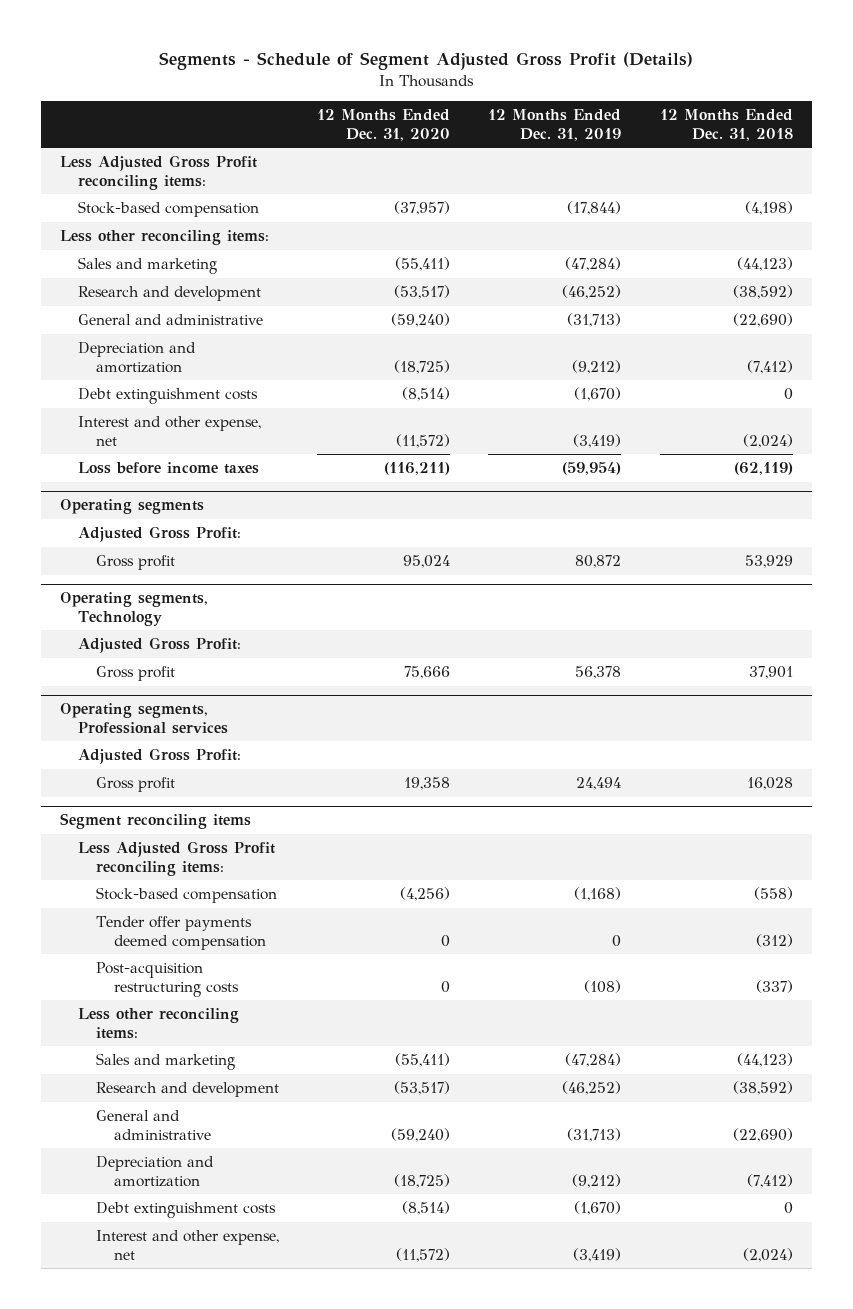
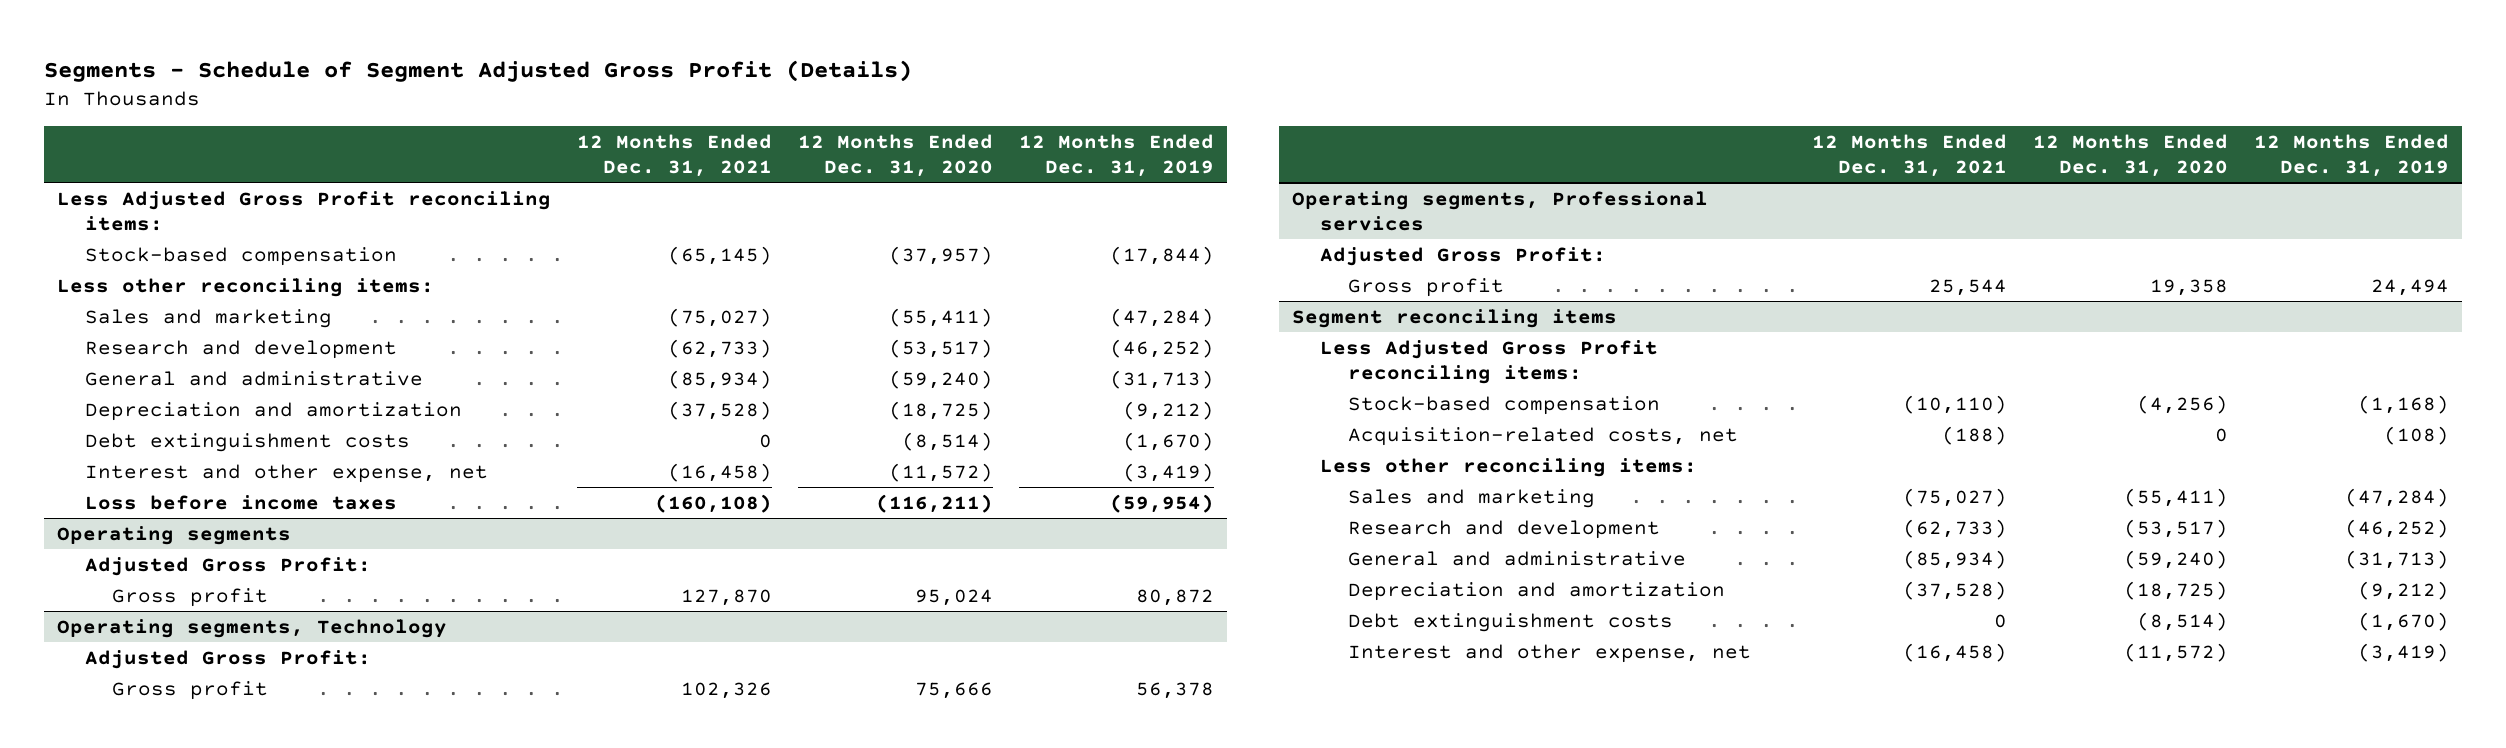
[659,108,793,141] 12 Months Ended Dec. 31, 2018 -> none
none -> [576,133,772,178] 12 Months Ended Dec. 31, 2021
[96,916,266,950] Tender offer payments deemed compensation -> none
[96,962,239,997] Post-acquisition restructuring costs -> [1347,426,1738,446] Acquisition-related costs, net

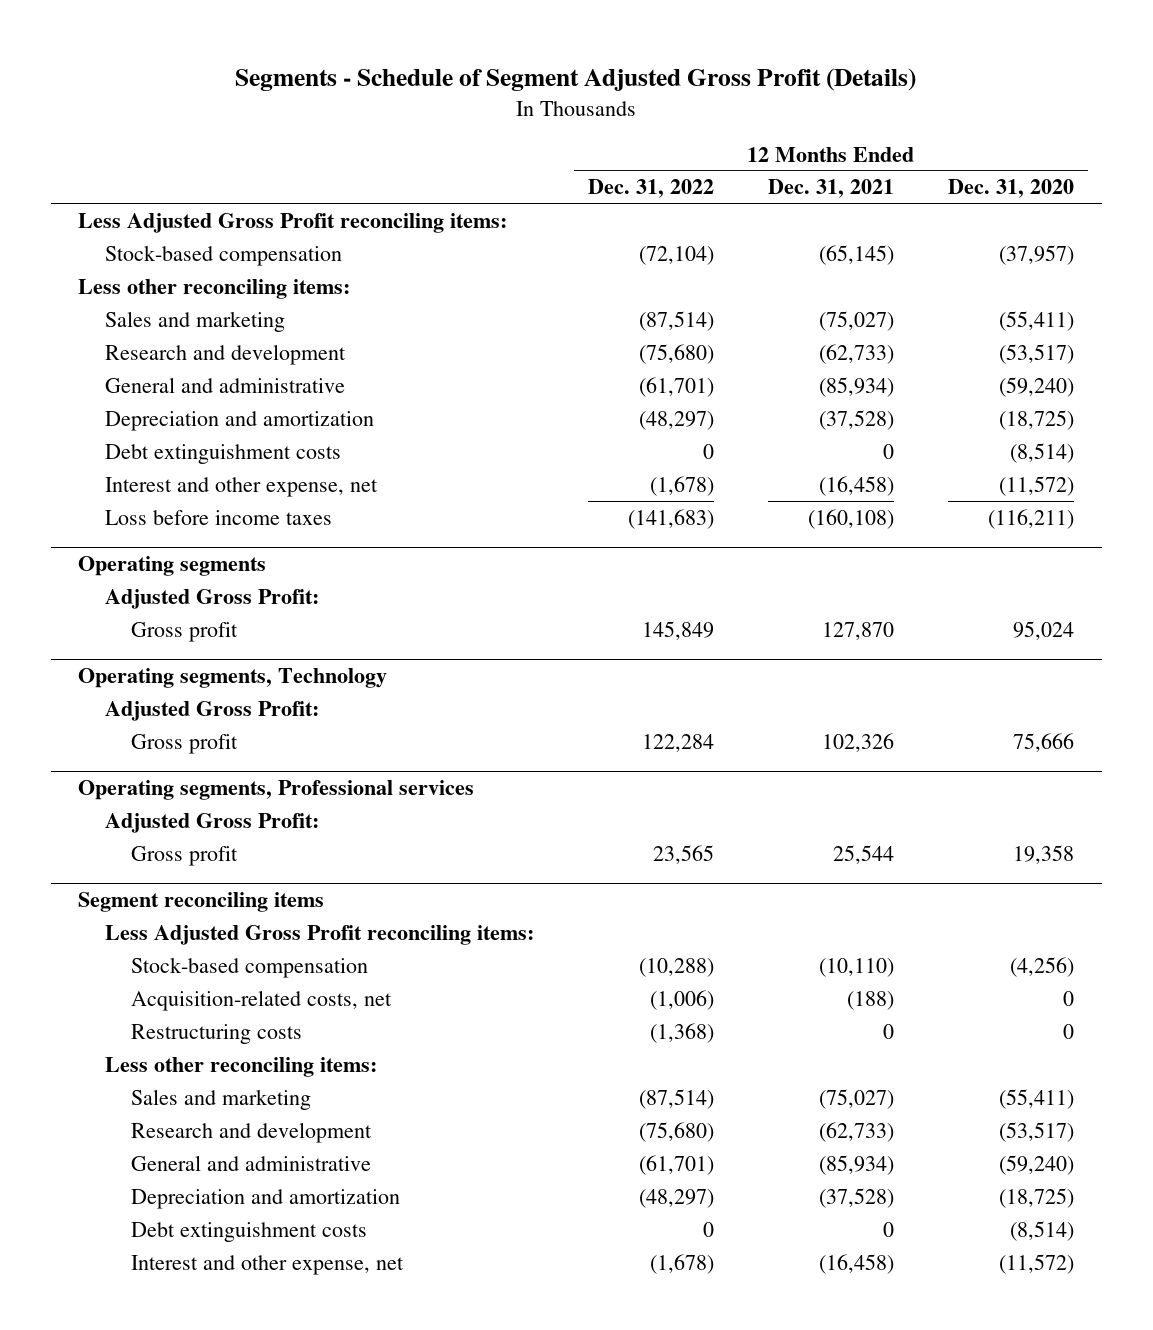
[1018,133,1214,178] 12 Months Ended Dec. 31, 2019 -> none
none -> [587,179,714,199] Dec. 31, 2022
none -> [131,1023,303,1044] Restructuring costs

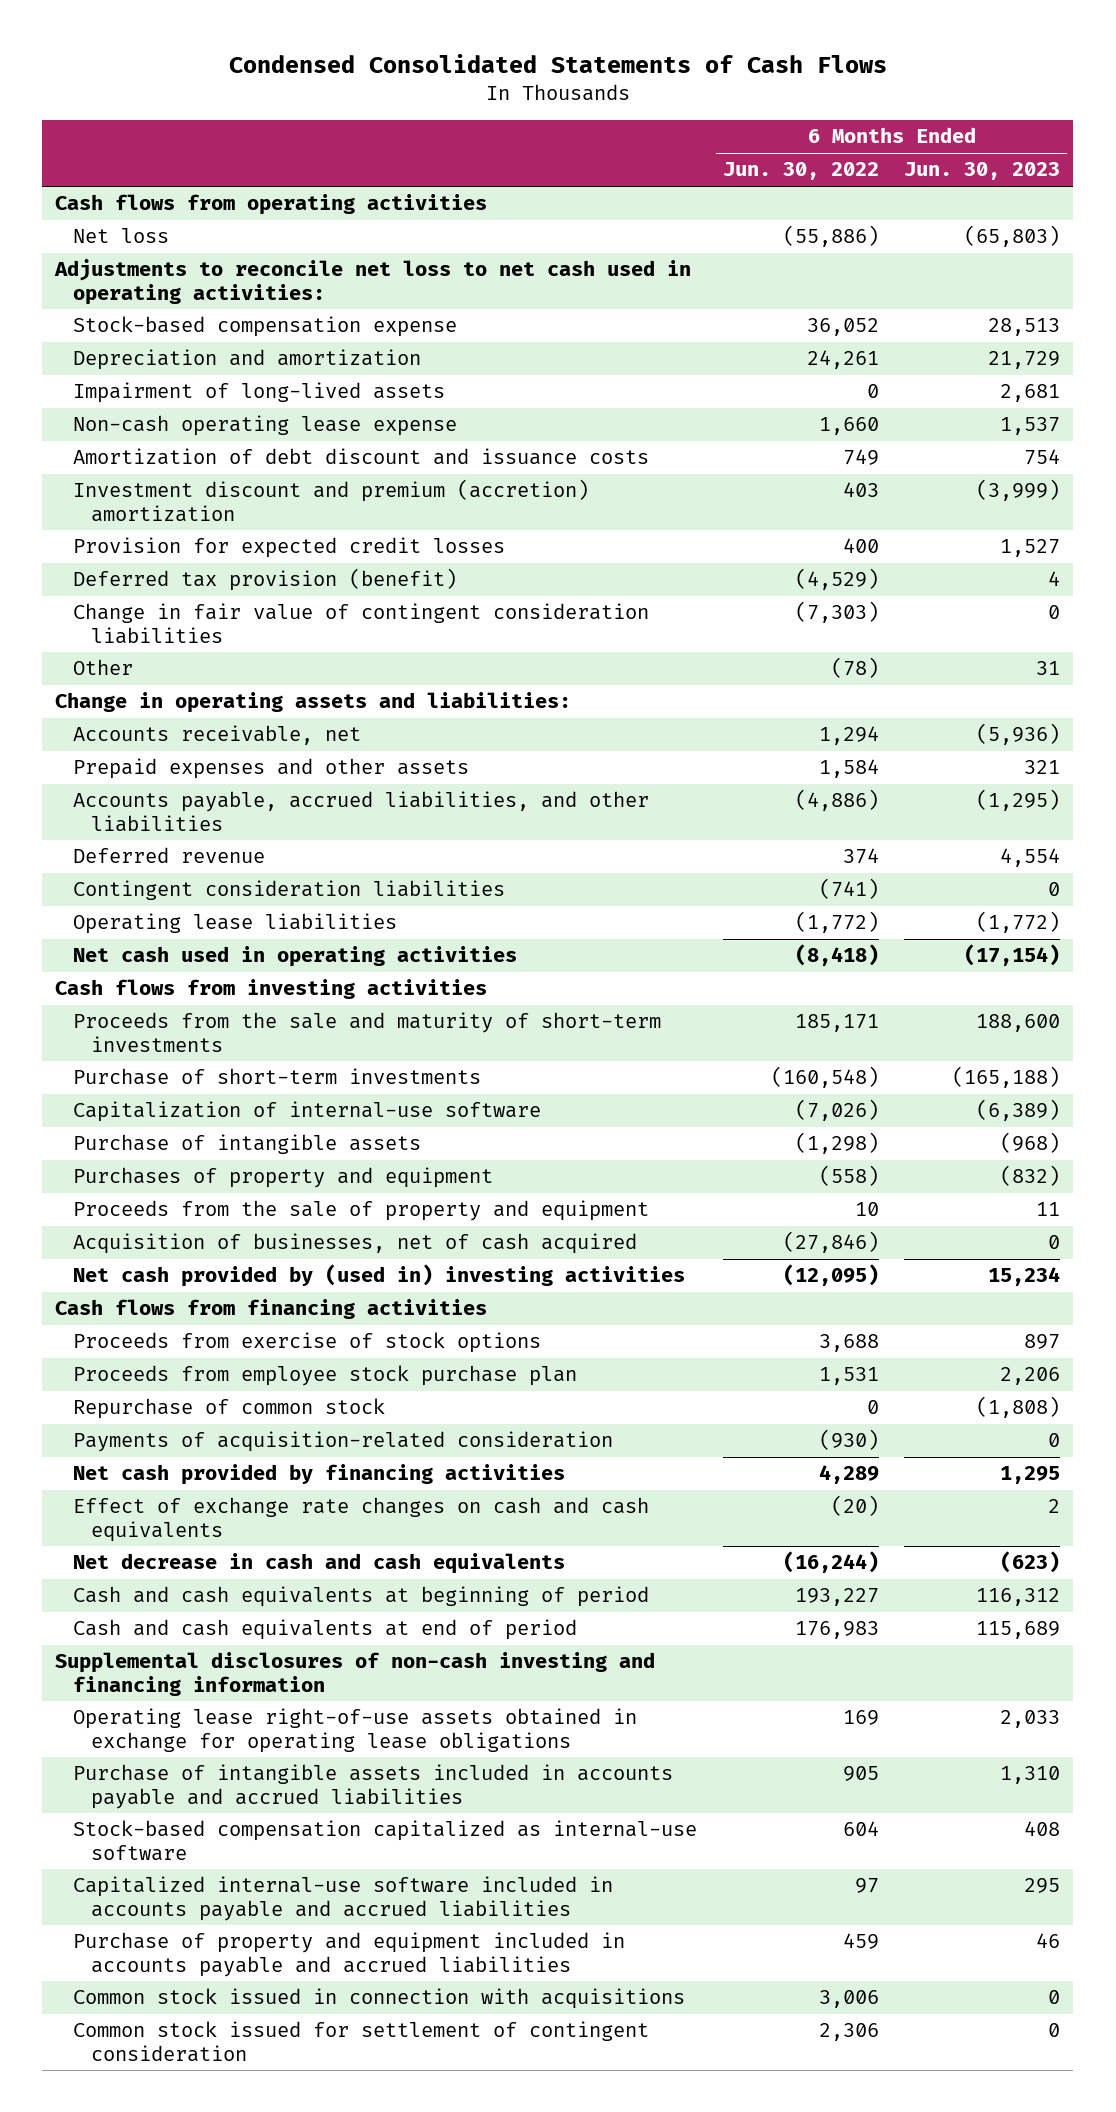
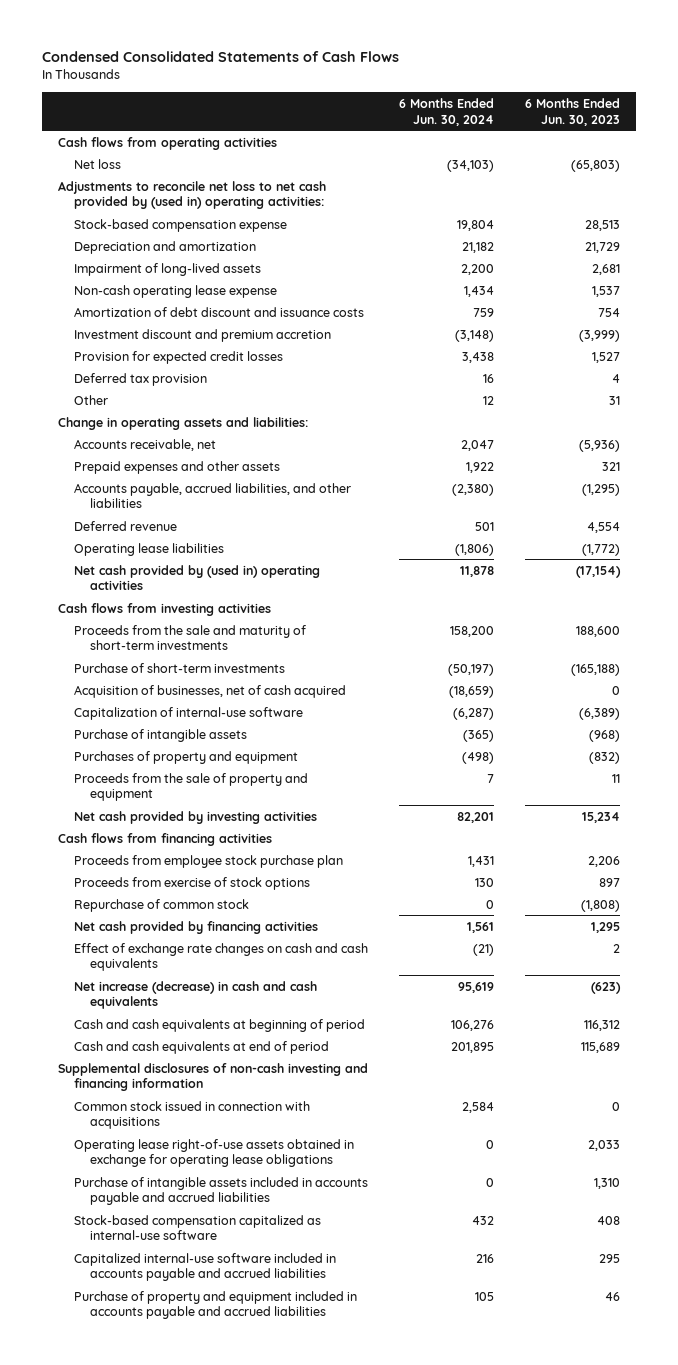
[722,162,879,181] Jun. 30, 2022 -> none
none -> [399,97,495,126] 6 Months Ended Jun. 30, 2024
[54,259,692,305] Adjustments to reconcile net loss to net cash used in operating activities: -> [58,180,327,210] Adjustments to reconcile net loss to net cash provided by (used in) operating activities:
[73,479,590,522] Investment discount and premium (accretion) amortization -> [74,328,332,342] Investment discount and premium accretion
[73,603,650,644] Change in fair value of contingent consideration liabilities -> none
[73,568,458,592] Deferred tax provision (benefit) -> [74,372,208,386] Deferred tax provision
[73,880,506,901] Contingent consideration liabilities -> none
[73,946,518,968] Net cash used in operating activities -> [74,564,321,591] Net cash provided by (used in) operating activities
[73,1233,638,1255] Acquisition of businesses, net of cash acquired -> [74,684,347,698] Acquisition of businesses, net of cash acquired
[73,1264,686,1288] Net cash provided by (used in) investing activities -> [74,810,318,824] Net cash provided by investing activities
[73,1332,542,1354] Proceeds from exercise of stock options -> [74,876,311,890] Proceeds from exercise of stock options
[73,1431,614,1453] Payments of acquisition-related consideration -> none
[73,1553,566,1575] Net decrease in cash and cash equivalents -> [74,980,318,1010] Net increase (decrease) in cash and cash equivalents
[73,1988,686,2010] Common stock issued in connection with acquisitions -> [74,1100,311,1130] Common stock issued in connection with acquisitions
[73,2021,650,2062] Common stock issued for settlement of contingent consideration -> none

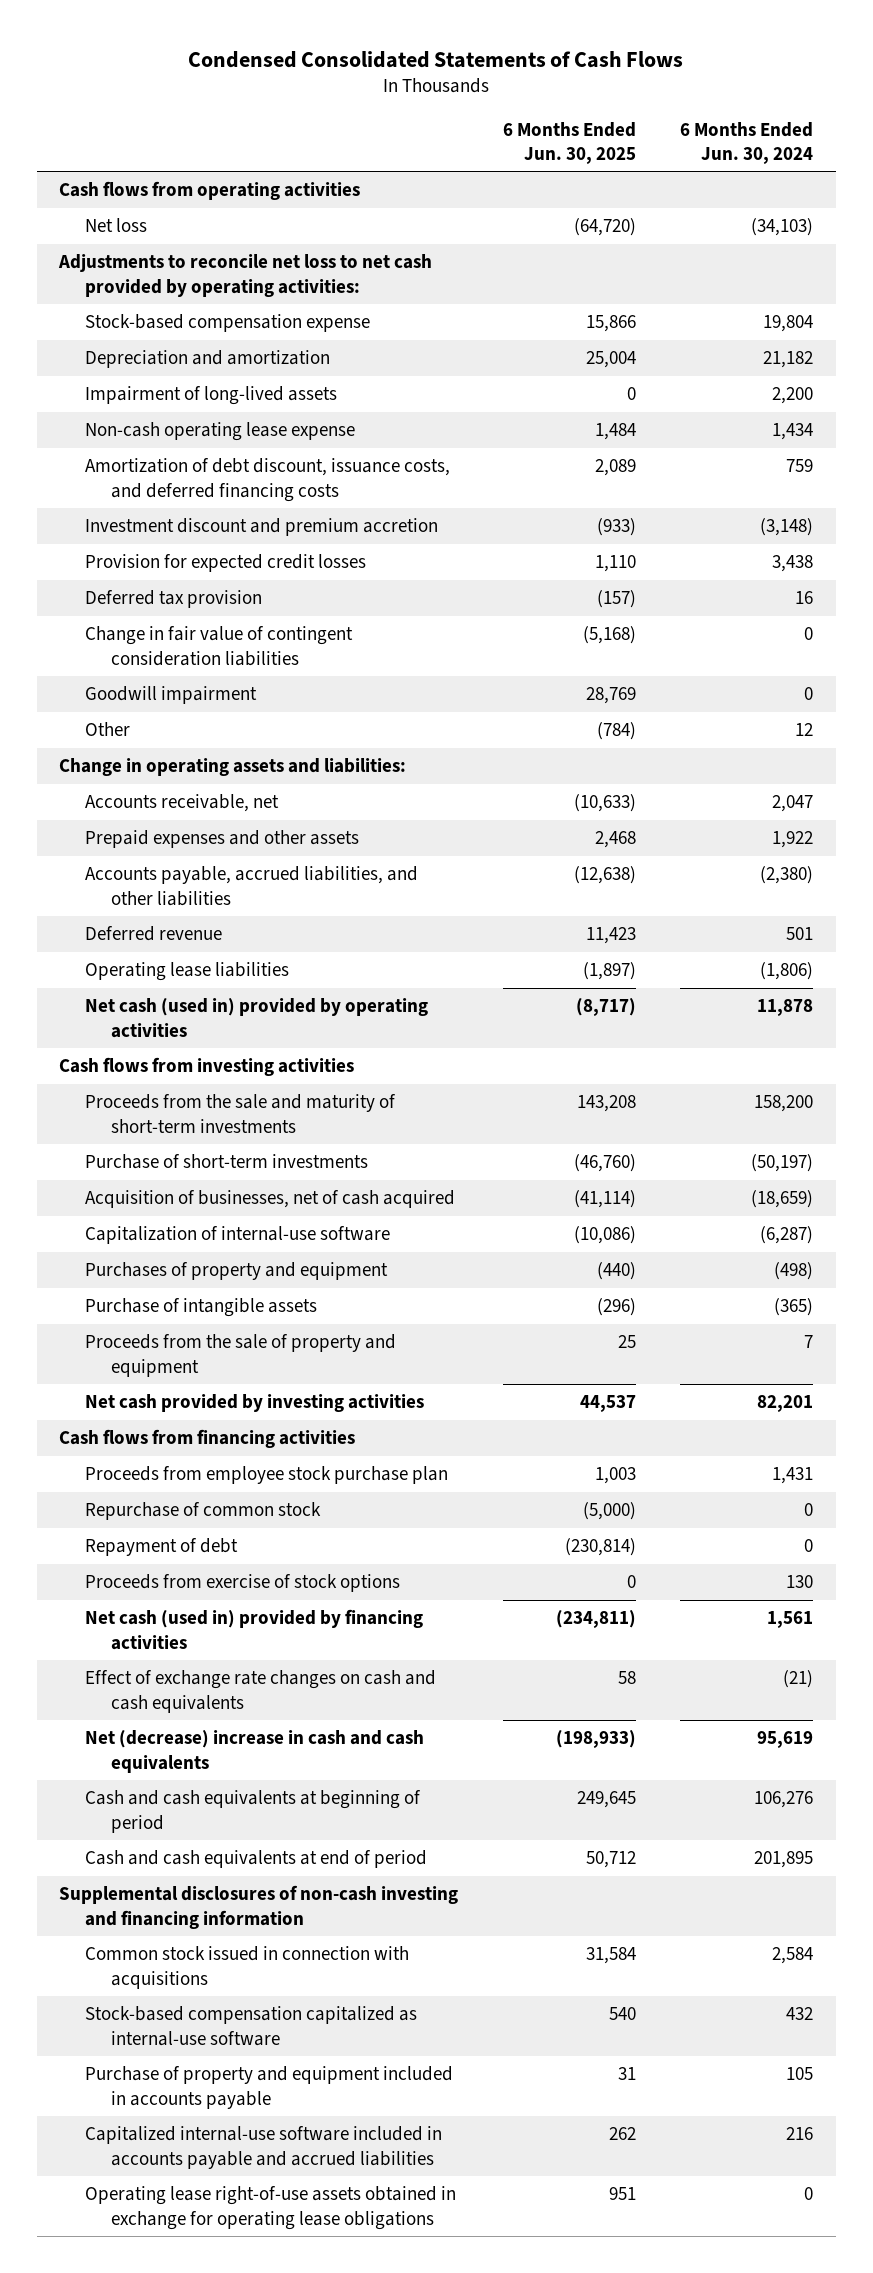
[525,97,621,126] 6 Months Ended Jun. 30, 2023 -> none
none -> [502,121,636,165] 6 Months Ended Jun. 30, 2025
[58,180,327,210] Adjustments to reconcile net loss to net cash provided by (used in) operating activities: -> [58,254,433,297] Adjustments to reconcile net loss to net cash provided by operating activities:
[74,306,365,317] Amortization of debt discount and issuance costs -> [85,458,451,502] Amortization of debt discount, issuance costs, and deferred financing costs
none -> [85,626,354,666] Change in fair value of contingent consideration liabilities
none -> [85,686,258,705] Goodwill impairment
[74,564,321,591] Net cash provided by (used in) operating activities -> [85,998,429,1038] Net cash (used in) provided by operating activities
[74,728,248,742] Purchase of intangible assets -> [85,1298,318,1318] Purchase of intangible assets
none -> [85,1538,239,1557] Repayment of debt
[74,876,311,890] Proceeds from exercise of stock options -> [85,1574,401,1593] Proceeds from exercise of stock options
[74,920,319,934] Net cash provided by financing activities -> [85,1609,424,1650] Net cash (used in) provided by financing activities
[74,980,318,1010] Net increase (decrease) in cash and cash equivalents -> [85,1730,425,1773] Net (decrease) increase in cash and cash equivalents
[74,1176,369,1206] Purchase of intangible assets included in accounts payable and accrued liabilities -> none
none -> [85,2066,454,2109] Purchase of property and equipment included in accounts payable
[74,1290,358,1320] Purchase of property and equipment included in accounts payable and accrued liabilities -> none
[74,1138,355,1168] Operating lease right-of-use assets obtained in exchange for operating lease obligations -> [85,2186,457,2230] Operating lease right-of-use assets obtained in exchange for operating lease obligations

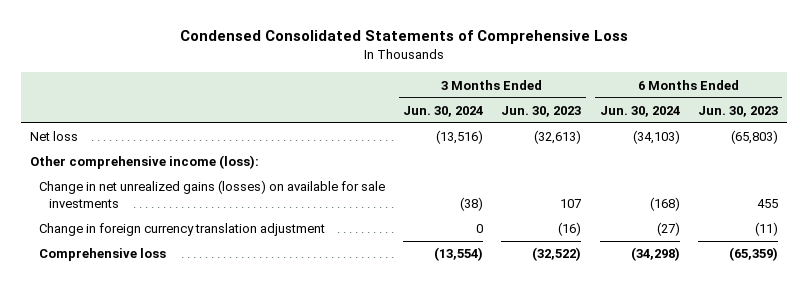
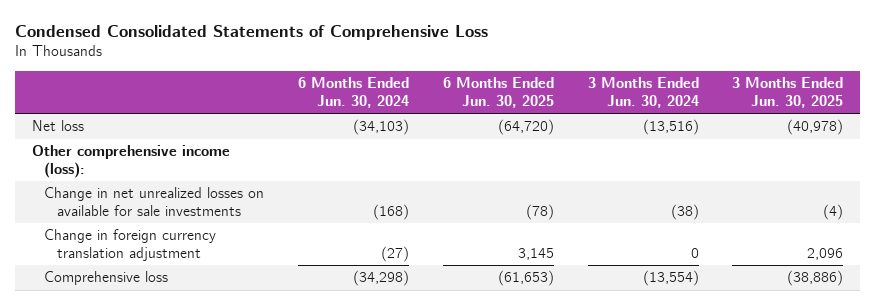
[501,105,582,117] Jun. 30, 2023 -> none
[697,105,778,117] Jun. 30, 2023 -> none
none -> [442,76,554,108] 6 Months Ended Jun. 30, 2025
none -> [732,76,844,108] 3 Months Ended Jun. 30, 2025
[39,180,386,208] Change in net unrealized gains (losses) on available for sale investments -> [44,187,265,217] Change in net unrealized losses on available for sale investments

